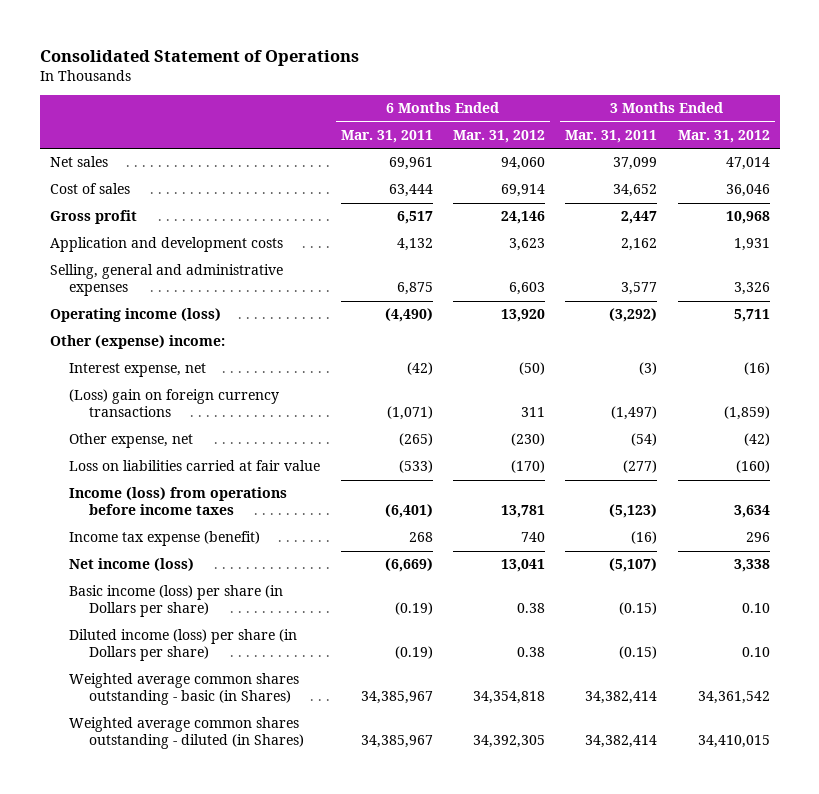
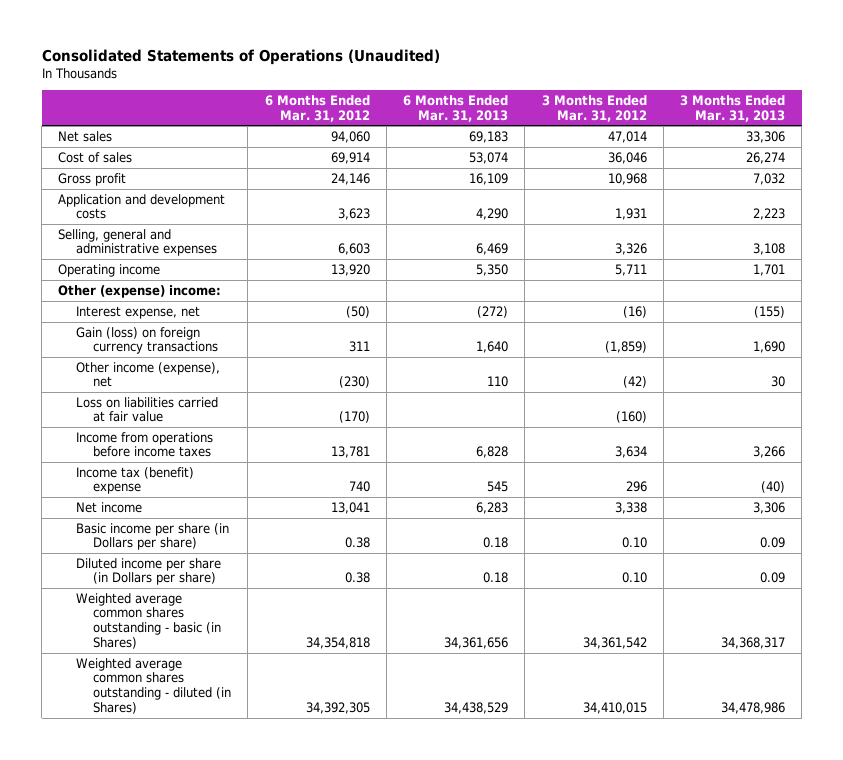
[39,49,359,66] Consolidated Statement of Operations -> [41,48,440,65] Consolidated Statements of Operations (Unaudited)
[340,130,433,144] Mar. 31, 2011 -> none
[565,130,658,144] Mar. 31, 2011 -> none
none -> [403,94,509,122] 6 Months Ended Mar. 31, 2013
none -> [680,94,786,122] 3 Months Ended Mar. 31, 2013
[49,308,221,323] Operating income (loss) -> [58,263,161,277] Operating income
[69,389,280,418] (Loss) gain on foreign currency transactions -> [75,326,219,355] Gain (loss) on foreign currency transactions
[69,433,194,449] Other expense, net -> [75,361,220,388] Other income (expense), net
[69,487,288,516] Income (loss) from operations before income taxes -> [75,431,213,458] Income from operations before income taxes
[69,531,261,547] Income tax expense (benefit) -> [75,466,194,495] Income tax (benefit) expense
[69,558,195,572] Net income (loss) -> [75,501,142,513] Net income
[69,585,284,618] Basic income (loss) per share (in Dollars per share) -> [75,522,229,551] Basic income per share (in Dollars per share)
[69,629,298,662] Diluted income (loss) per share (in Dollars per share) -> [75,557,221,586] Diluted income per share (in Dollars per share)

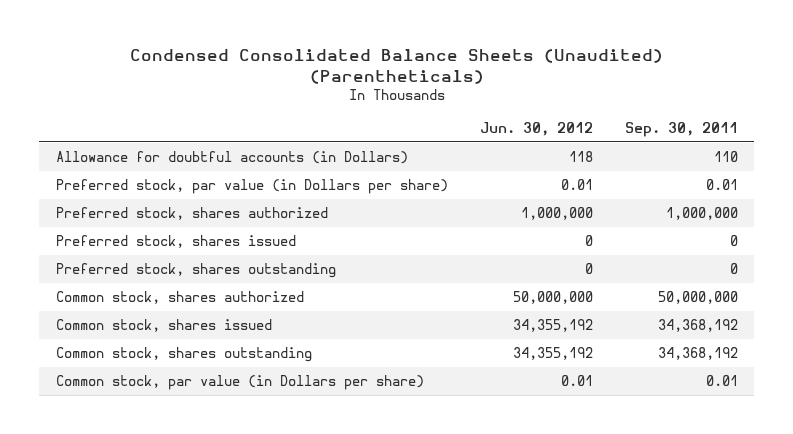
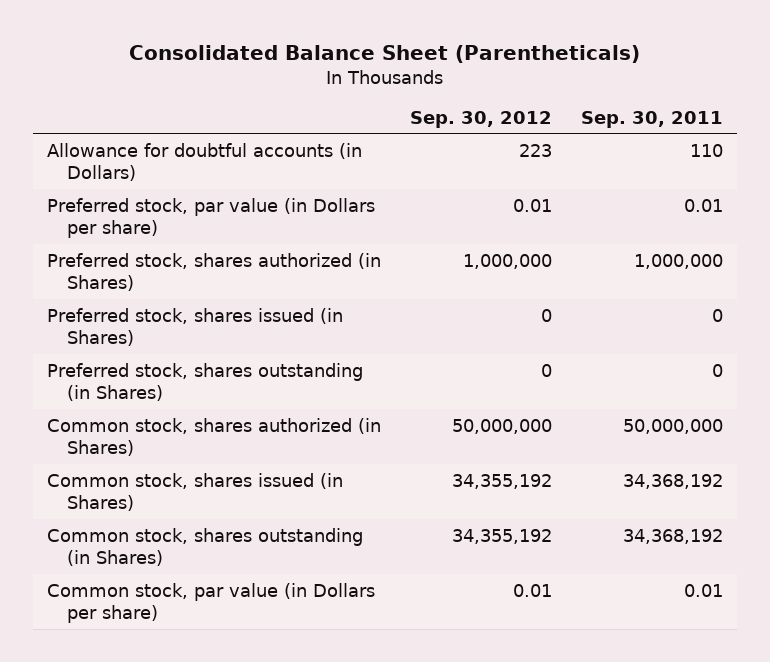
[129,48,663,84] Condensed Consolidated Balance Sheets (Unaudited) (Parentheticals) -> [129,44,641,63] Consolidated Balance Sheet (Parentheticals)
[479,122,593,137] Jun. 30, 2012 -> none
none -> [410,110,553,128] Sep. 30, 2012
[55,207,328,221] Preferred stock, shares authorized -> [47,252,382,292] Preferred stock, shares authorized (in Shares)
[55,235,296,249] Preferred stock, shares issued -> [47,307,344,347] Preferred stock, shares issued (in Shares)
[55,263,336,279] Preferred stock, shares outstanding -> [47,362,364,402] Preferred stock, shares outstanding (in Shares)
[55,291,304,305] Common stock, shares authorized -> [47,417,382,457] Common stock, shares authorized (in Shares)
[55,319,272,333] Common stock, shares issued -> [47,472,344,512] Common stock, shares issued (in Shares)
[55,347,312,363] Common stock, shares outstanding -> [47,527,364,567] Common stock, shares outstanding (in Shares)

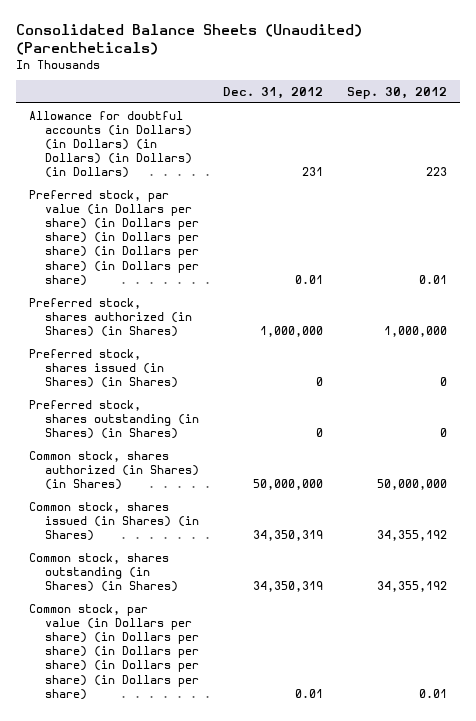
[129,44,641,63] Consolidated Balance Sheet (Parentheticals) -> [16,23,363,55] Consolidated Balance Sheets (Unaudited) (Parentheticals)
[581,110,724,128] Sep. 30, 2011 -> none
none -> [223,86,324,99] Dec. 31, 2012
[47,142,363,182] Allowance for doubtful accounts (in Dollars) -> [28,110,192,179] Allowance for doubtful accounts (in Dollars) (in Dollars) (in Dollars) (in Dollars) (in Dollars)
[47,197,376,239] Preferred stock, par value (in Dollars per share) -> [28,189,199,286] Preferred stock, par value (in Dollars per share) (in Dollars per share) (in Dollars per share) (in Dollars per share) (in Dollars per share)
[47,252,382,292] Preferred stock, shares authorized (in Shares) -> [28,297,192,338] Preferred stock, shares authorized (in Shares) (in Shares)
[47,307,344,347] Preferred stock, shares issued (in Shares) -> [28,348,178,389] Preferred stock, shares issued (in Shares) (in Shares)
[47,362,364,402] Preferred stock, shares outstanding (in Shares) -> [28,399,199,440] Preferred stock, shares outstanding (in Shares) (in Shares)
[47,417,382,457] Common stock, shares authorized (in Shares) -> [28,450,199,491] Common stock, shares authorized (in Shares) (in Shares)
[47,472,344,512] Common stock, shares issued (in Shares) -> [28,501,199,542] Common stock, shares issued (in Shares) (in Shares)
[47,527,364,567] Common stock, shares outstanding (in Shares) -> [28,552,178,593] Common stock, shares outstanding (in Shares) (in Shares)
[47,582,376,624] Common stock, par value (in Dollars per share) -> [28,603,199,700] Common stock, par value (in Dollars per share) (in Dollars per share) (in Dollars per share) (in Dollars per share) (in Dollars per share)

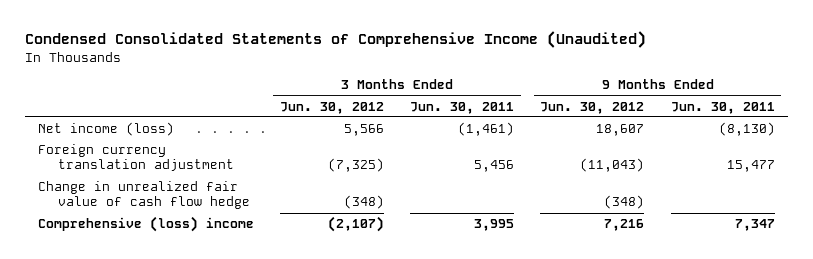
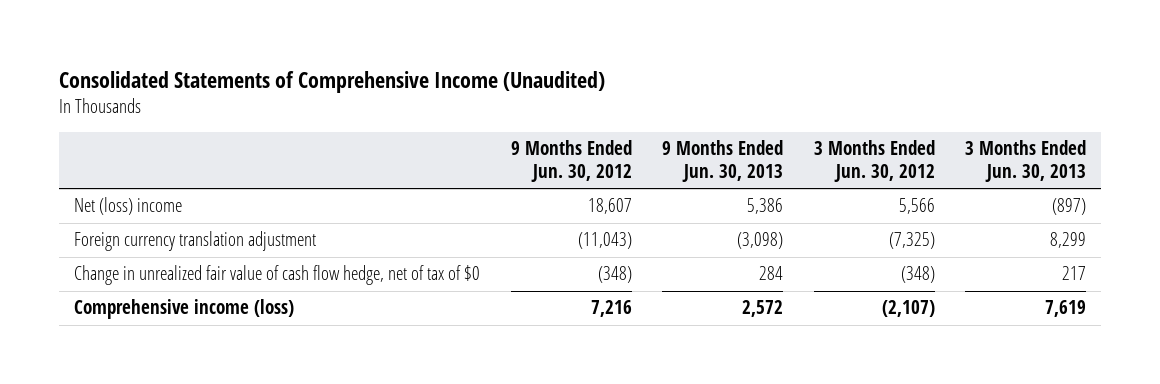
[24,31,646,49] Condensed Consolidated Statements of Comprehensive Income (Unaudited) -> [58,70,605,93] Consolidated Statements of Comprehensive Income (Unaudited)
[410,101,515,114] Jun. 30, 2011 -> none
[670,101,775,114] Jun. 30, 2011 -> none
none -> [662,139,784,183] 9 Months Ended Jun. 30, 2013
none -> [965,139,1087,183] 3 Months Ended Jun. 30, 2013
[37,122,174,137] Net income (loss) -> [74,197,183,216] Net (loss) income
[37,181,250,210] Change in unrealized fair value of cash flow hedge -> [74,265,481,286] Change in unrealized fair value of cash flow hedge, net of tax of $0
[37,216,254,233] Comprehensive (loss) income -> [74,299,295,320] Comprehensive income (loss)

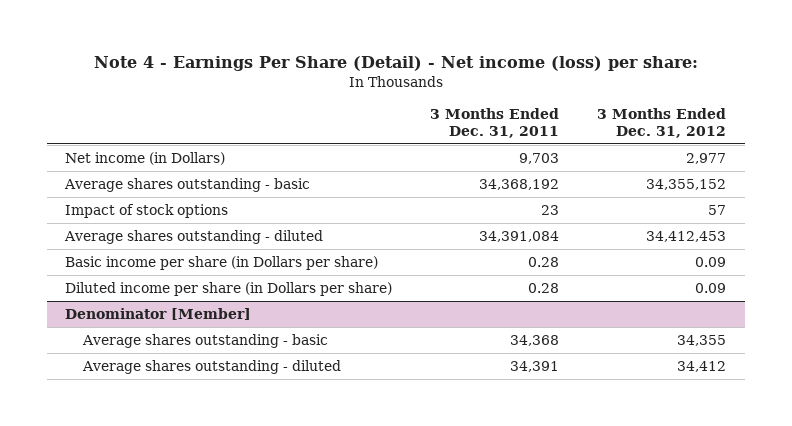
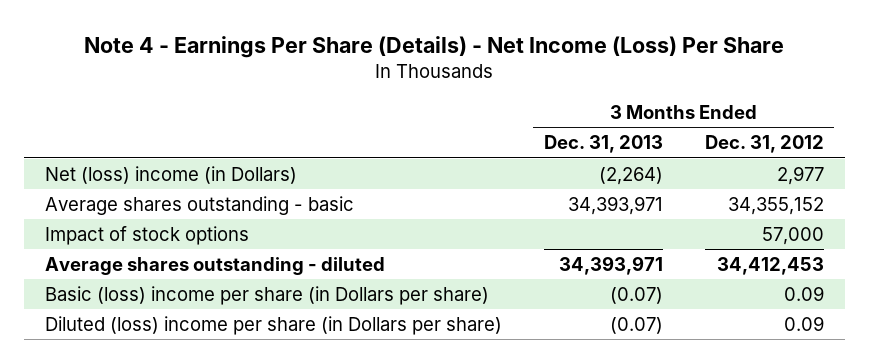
[93,56,698,72] Note 4 - Earnings Per Share (Detail) - Net income (loss) per share: -> [84,35,785,58] Note 4 - Earnings Per Share (Details) - Net Income (Loss) Per Share
[430,107,560,139] 3 Months Ended Dec. 31, 2011 -> none
none -> [543,135,663,154] Dec. 31, 2013
[65,152,226,166] Net income (in Dollars) -> [44,166,297,185] Net (loss) income (in Dollars)
[708,205,727,216] 57 -> [761,227,824,246] 57,000
[65,308,252,321] Denominator [Member] -> none
[82,334,329,349] Average shares outstanding - basic -> none
[82,360,342,375] Average shares outstanding - diluted -> none
[65,256,379,271] Basic income per share (in Dollars per share) -> [44,286,489,306] Basic (loss) income per share (in Dollars per share)
[65,282,393,297] Diluted income per share (in Dollars per share) -> [44,316,502,336] Diluted (loss) income per share (in Dollars per share)

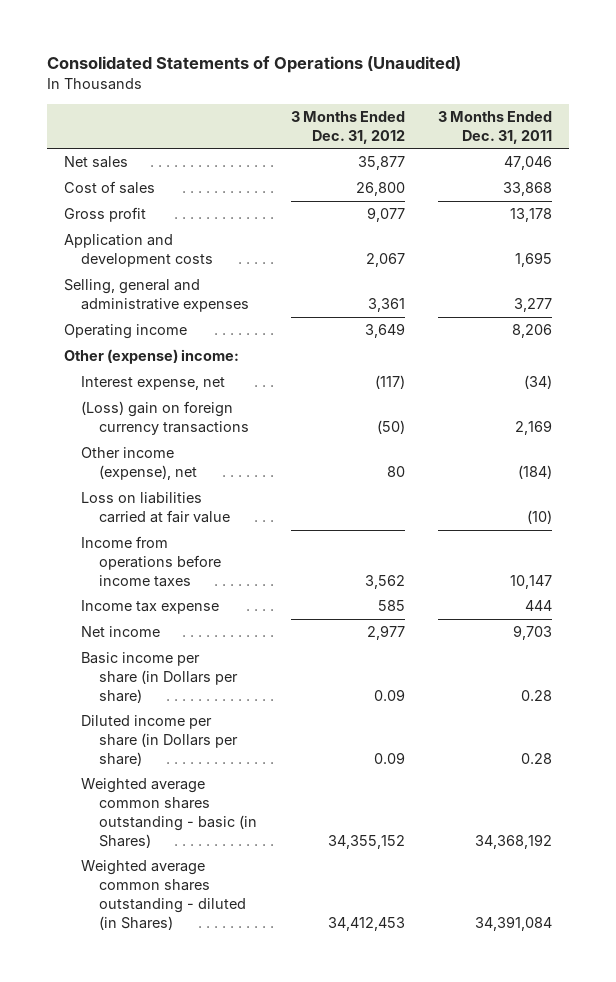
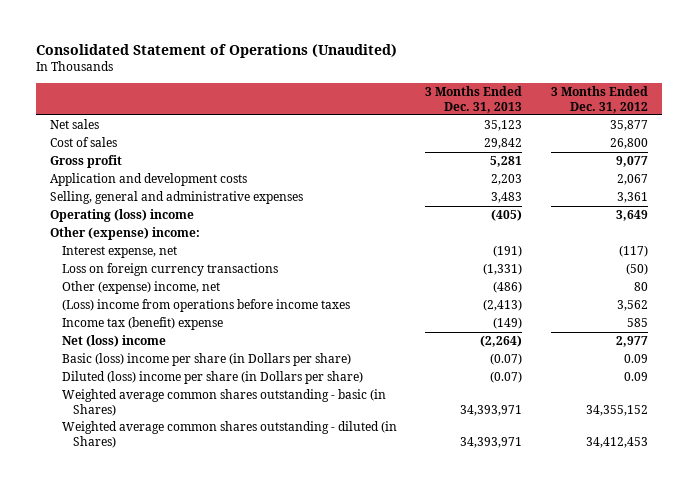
[46,56,461,74] Consolidated Statements of Operations (Unaudited) -> [35,43,397,58] Consolidated Statement of Operations (Unaudited)
[438,110,553,144] 3 Months Ended Dec. 31, 2011 -> none
none -> [425,86,523,113] 3 Months Ended Dec. 31, 2013
[63,324,187,340] Operating income -> [50,209,195,223] Operating (loss) income
[81,492,230,523] Loss on liabilities carried at fair value -> none
[81,401,249,435] (Loss) gain on foreign currency transactions -> [61,263,278,277] Loss on foreign currency transactions
[81,447,197,480] Other income (expense), net -> [61,281,220,295] Other (expense) income, net
[81,536,221,587] Income from operations before income taxes -> [61,299,350,313] (Loss) income from operations before income taxes
[81,600,220,615] Income tax expense -> [61,317,223,331] Income tax (benefit) expense
[81,626,161,638] Net income -> [61,335,166,348] Net (loss) income
[81,652,238,703] Basic income per share (in Dollars per share) -> [61,353,351,367] Basic (loss) income per share (in Dollars per share)
[81,715,238,766] Diluted income per share (in Dollars per share) -> [61,371,363,385] Diluted (loss) income per share (in Dollars per share)

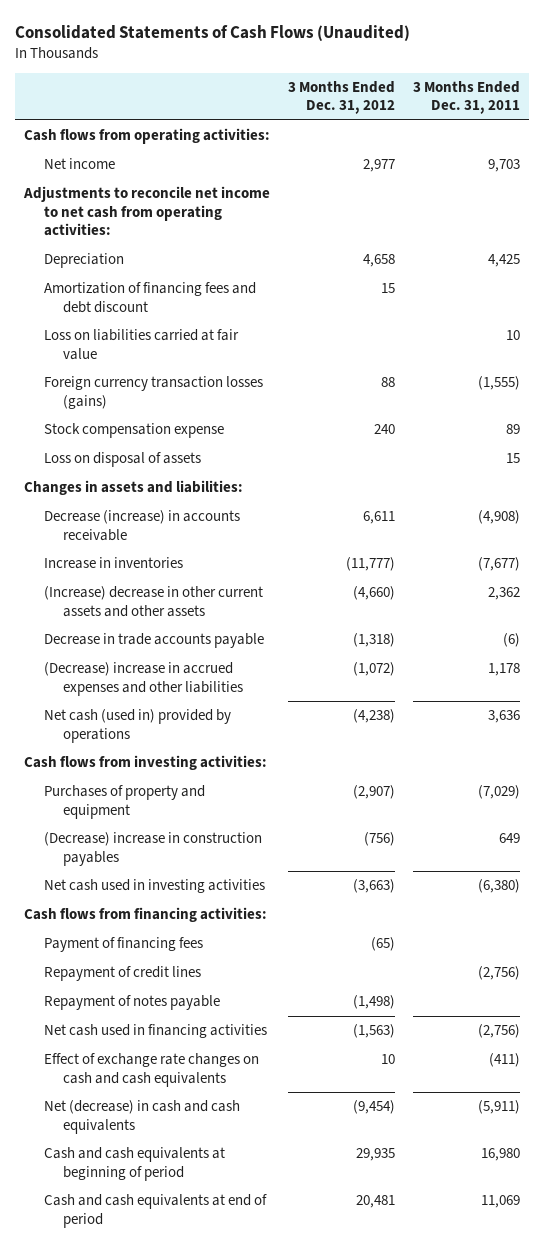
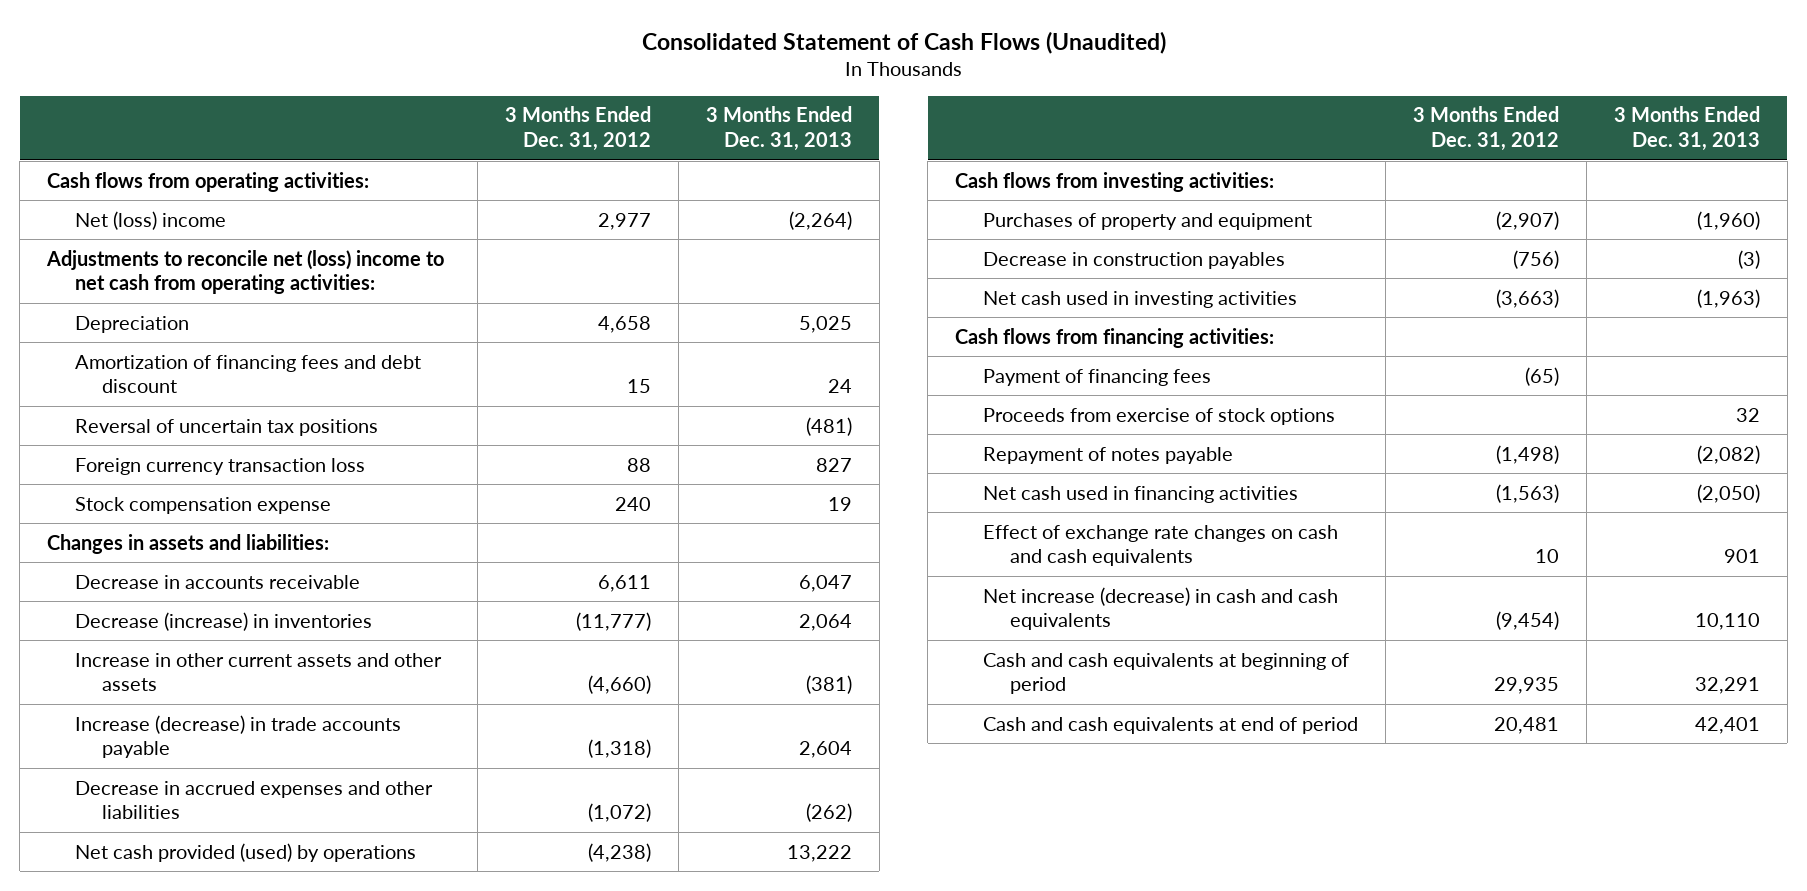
[14,24,410,41] Consolidated Statements of Cash Flows (Unaudited) -> [641,30,1166,54] Consolidated Statement of Cash Flows (Unaudited)
[413,80,521,115] 3 Months Ended Dec. 31, 2011 -> none
none -> [705,106,852,152] 3 Months Ended Dec. 31, 2013
[43,158,115,170] Net income -> [74,210,226,230] Net (loss) income
[22,186,270,237] Adjustments to reconcile net income to net cash from operating activities: -> [46,249,445,295] Adjustments to reconcile net (loss) income to net cash from operating activities:
[43,329,239,360] Loss on liabilities carried at fair value -> none
none -> [74,418,378,436] Reversal of uncertain tax positions
[43,376,263,409] Foreign currency transaction losses (gains) -> [74,457,365,475] Foreign currency transaction loss
[43,452,201,468] Loss on disposal of assets -> none
[43,510,240,541] Decrease (increase) in accounts receivable -> [74,574,360,589] Decrease in accounts receivable
[43,557,183,570] Increase in inventories -> [74,611,372,631] Decrease (increase) in inventories
[43,586,263,617] (Increase) decrease in other current assets and other assets -> [74,652,442,692] Increase in other current assets and other assets
[43,633,264,649] Decrease in trade accounts payable -> [74,714,401,759] Increase (decrease) in trade accounts payable
[43,662,244,696] (Decrease) increase in accrued expenses and other liabilities -> [74,780,433,820] Decrease in accrued expenses and other liabilities
[43,709,231,743] Net cash (used in) provided by operations -> [74,842,416,862] Net cash provided (used) by operations
[43,832,262,866] (Decrease) increase in construction payables -> [982,251,1285,269] Decrease in construction payables
[43,966,201,982] Repayment of credit lines -> none
none -> [982,407,1335,425] Proceeds from exercise of stock options
[43,1100,240,1134] Net (decrease) in cash and cash equivalents -> [982,586,1338,631] Net increase (decrease) in cash and cash equivalents

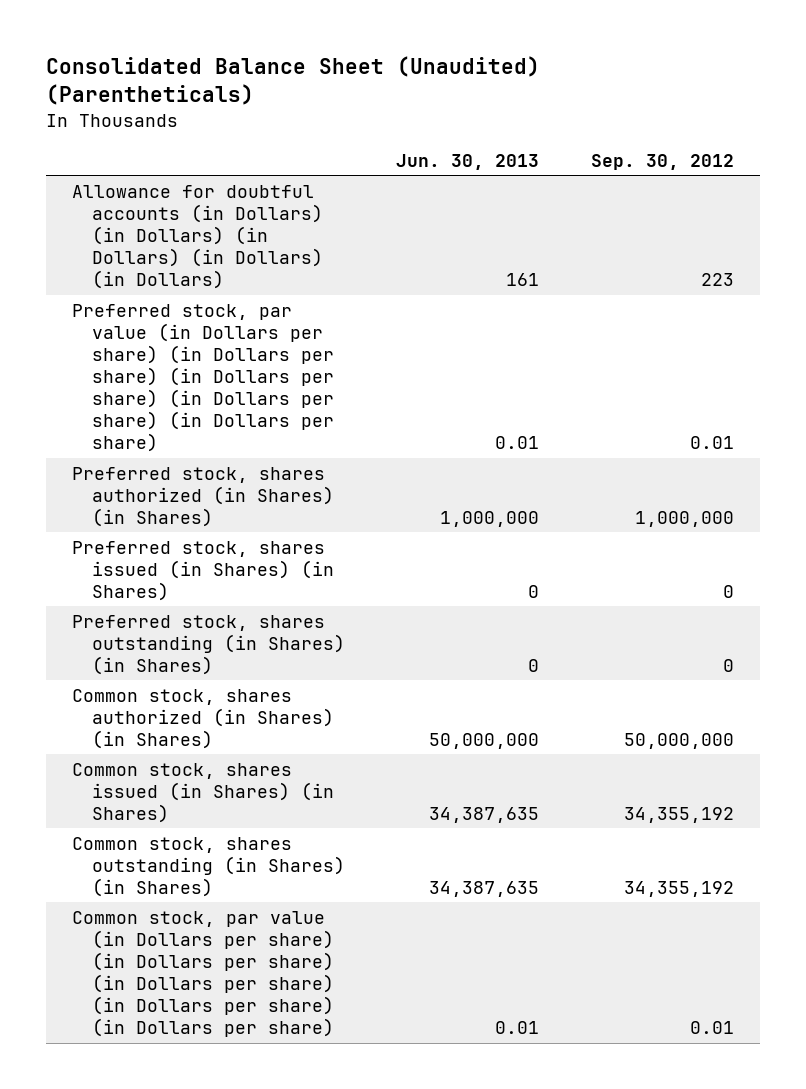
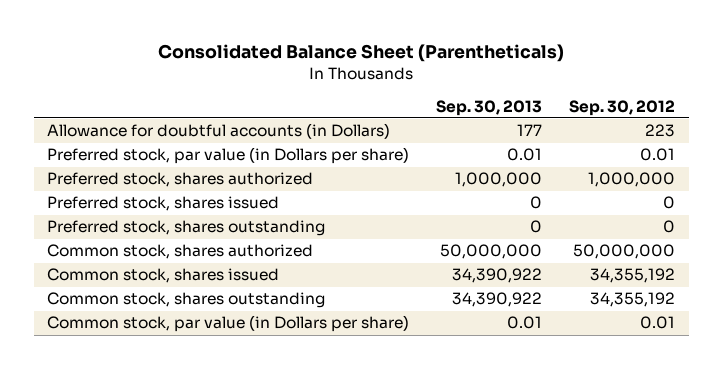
[45,56,540,106] Consolidated Balance Sheet (Unaudited) (Parentheticals) -> [158,43,565,62] Consolidated Balance Sheet (Parentheticals)
[396,153,540,170] Jun. 30, 2013 -> none
none -> [436,99,543,116] Sep. 30, 2013
[71,184,323,290] Allowance for doubtful accounts (in Dollars) (in Dollars) (in Dollars) (in Dollars) (in Dollars) -> [47,123,391,140] Allowance for doubtful accounts (in Dollars)
[71,303,334,453] Preferred stock, par value (in Dollars per share) (in Dollars per share) (in Dollars per share) (in Dollars per share) (in Dollars per share) -> [47,147,410,165] Preferred stock, par value (in Dollars per share)
[71,466,334,527] Preferred stock, shares authorized (in Shares) (in Shares) -> [47,172,314,188] Preferred stock, shares authorized
[71,540,334,601] Preferred stock, shares issued (in Shares) (in Shares) -> [47,196,280,212] Preferred stock, shares issued
[71,614,345,675] Preferred stock, shares outstanding (in Shares) (in Shares) -> [47,220,326,237] Preferred stock, shares outstanding
[71,688,334,749] Common stock, shares authorized (in Shares) (in Shares) -> [47,244,314,260] Common stock, shares authorized
[71,762,334,823] Common stock, shares issued (in Shares) (in Shares) -> [47,268,280,284] Common stock, shares issued
[71,836,345,897] Common stock, shares outstanding (in Shares) (in Shares) -> [47,292,326,309] Common stock, shares outstanding
[71,910,334,1038] Common stock, par value (in Dollars per share) (in Dollars per share) (in Dollars per share) (in Dollars per share) (in Dollars per share) -> [47,315,410,333] Common stock, par value (in Dollars per share)

